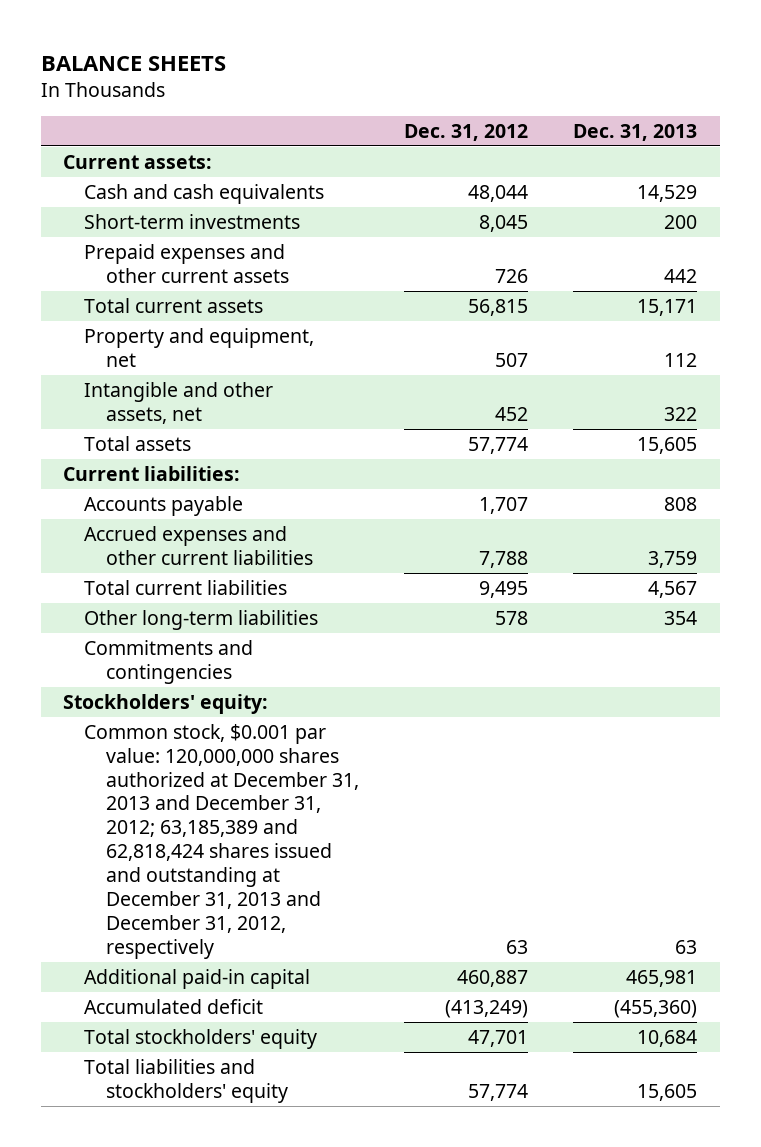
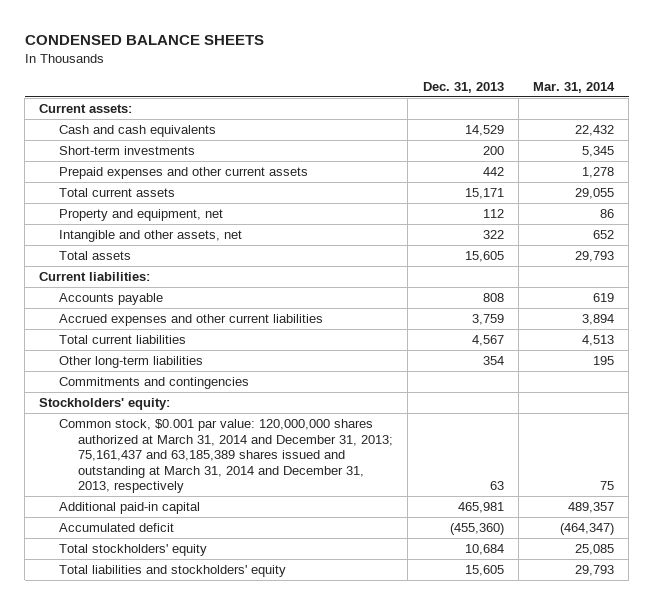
[40,55,226,71] BALANCE SHEETS -> [24,34,264,45] CONDENSED BALANCE SHEETS
[403,123,528,141] Dec. 31, 2012 -> none
none -> [532,81,615,93] Mar. 31, 2014
[84,723,359,959] Common stock, $0.001 par value: 120,000,000 shares authorized at December 31, 2013 and December 31, 2012; 63,185,389 and 62,818,424 shares issued and outstanding at December 31, 2013 and December 31, 2012, respectively -> [58,418,394,494] Common stock, $0.001 par value: 120,000,000 shares authorized at March 31, 2014 and December 31, 2013; 75,161,437 and 63,185,389 shares issued and outstanding at March 31, 2014 and December 31, 2013, respectively

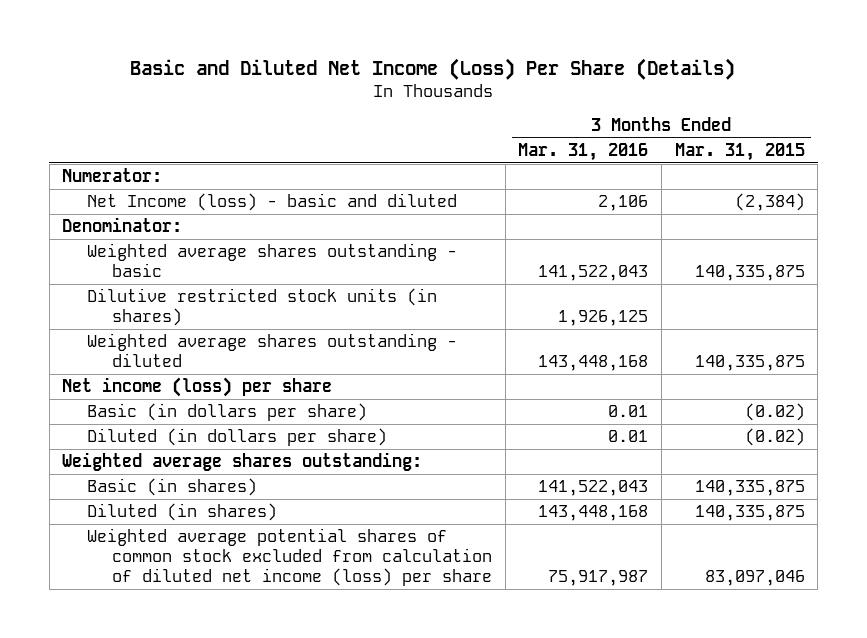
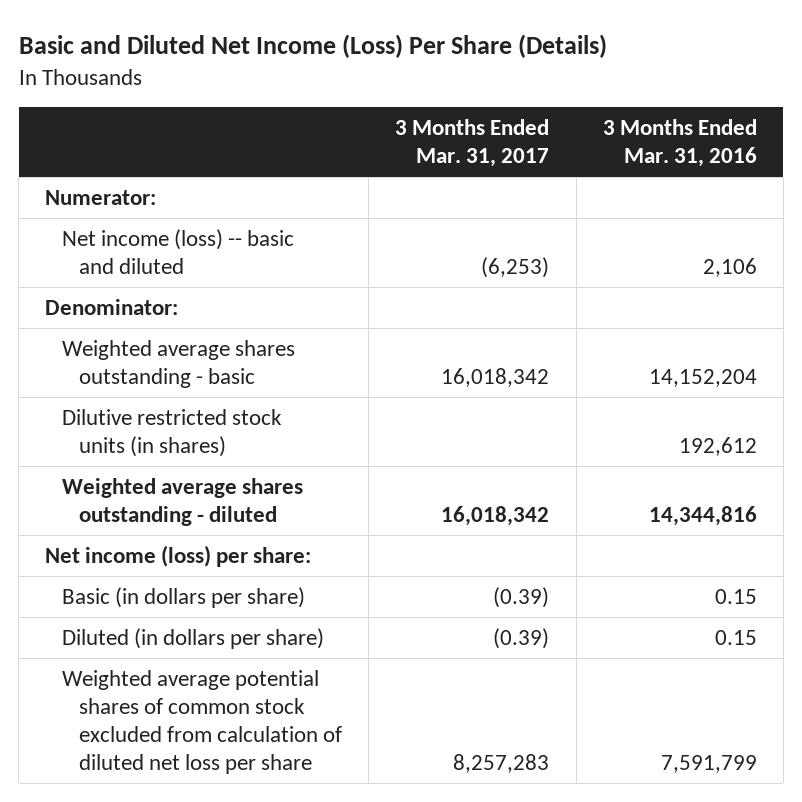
[674,142,805,161] Mar. 31, 2015 -> none
none -> [395,119,550,168] 3 Months Ended Mar. 31, 2017
[87,193,458,212] Net Income (loss) - basic and diluted -> [62,228,295,274] Net income (loss) -- basic and diluted
[62,452,423,472] Weighted average shares outstanding: -> none
[87,478,258,497] Basic (in shares) -> none
[87,503,278,522] Diluted (in shares) -> none
[538,265,649,282] 141,522,043 -> [648,368,757,387] 14,152,204
[558,310,649,327] 1,926,125 -> [678,436,757,456] 192,612
[538,355,649,372] 143,448,168 -> [648,505,757,526] 14,344,816
[62,377,333,398] Net income (loss) per share -> [45,544,312,567] Net income (loss) per share:
[608,405,649,418] 0.01 -> [714,588,757,604] 0.15
[608,430,649,443] 0.01 -> [714,629,757,645] 0.15
[87,528,493,587] Weighted average potential shares of common stock excluded from calculation of diluted net income (loss) per share -> [62,669,343,775] Weighted average potential shares of common stock excluded from calculation of diluted net loss per share
[548,570,649,587] 75,917,987 -> [660,755,757,774] 7,591,799

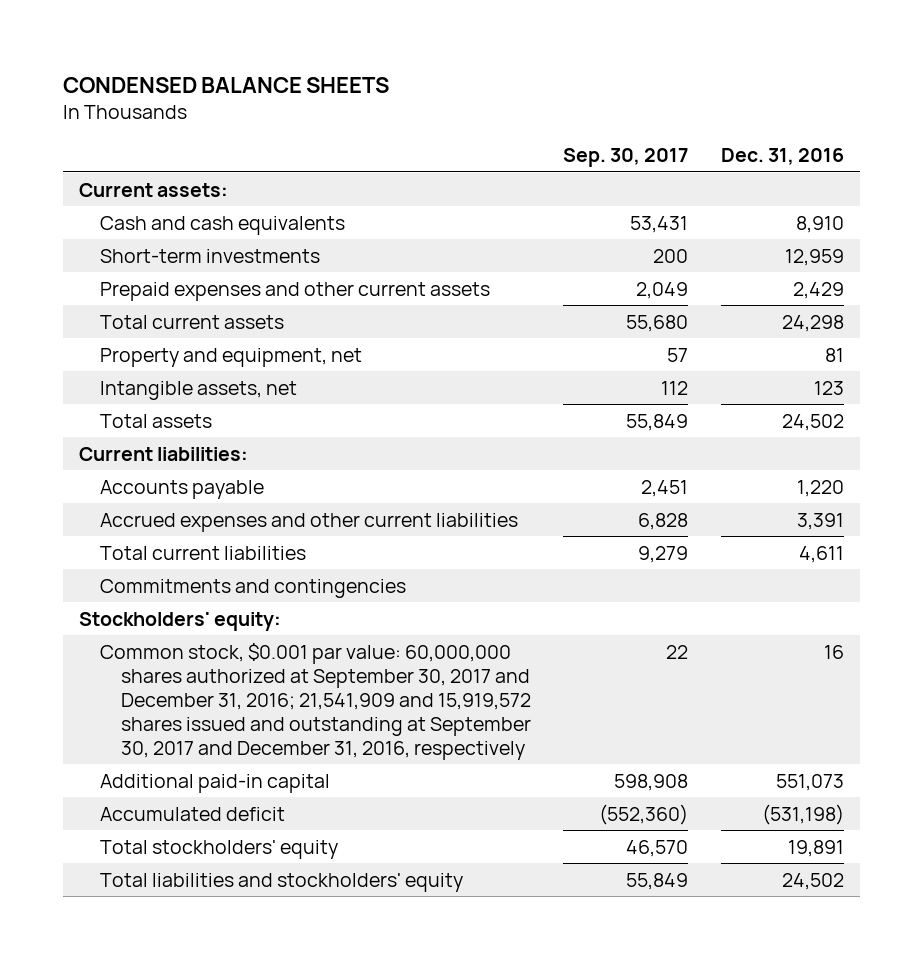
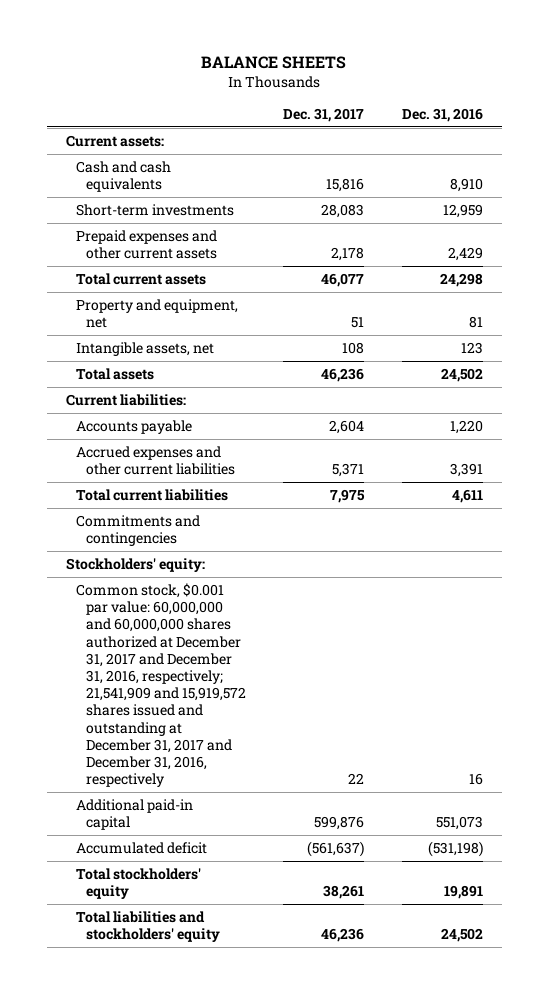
[63,77,390,94] CONDENSED BALANCE SHEETS -> [201,56,347,70] BALANCE SHEETS
[563,148,689,168] Sep. 30, 2017 -> none
none -> [283,107,365,122] Dec. 31, 2017
[100,642,531,760] Common stock, $0.001 par value: 60,000,000 shares authorized at September 30, 2017 and December 31, 2016; 21,541,909 and 15,919,572 shares issued and outstanding at September 30, 2017 and December 31, 2016, respectively -> [75,583,246,788] Common stock, $0.001 par value: 60,000,000 and 60,000,000 shares authorized at December 31, 2017 and December 31, 2016, respectively; 21,541,909 and 15,919,572 shares issued and outstanding at December 31, 2017 and December 31, 2016, respectively

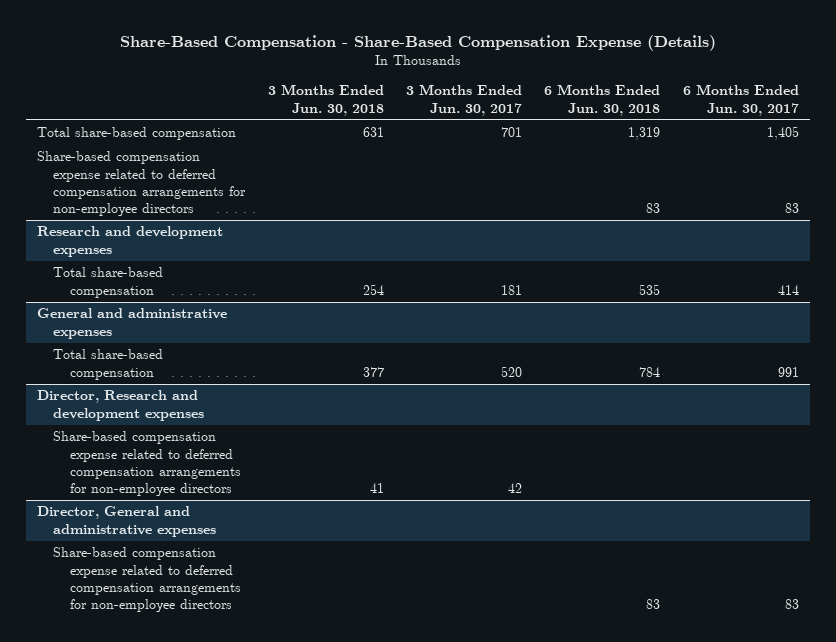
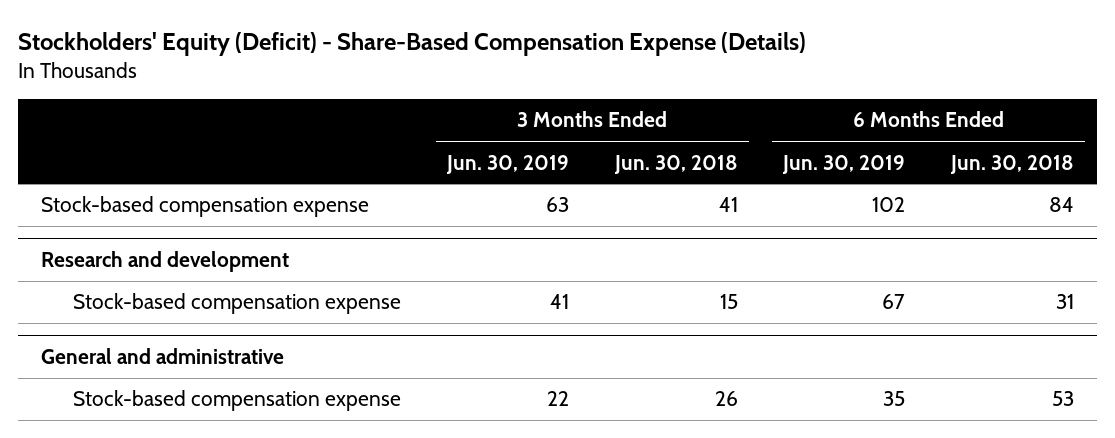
[119,34,716,51] Share-Based Compensation - Share-Based Compensation Expense (Details) -> [17,32,806,57] Stockholders' Equity (Deficit) - Share-Based Compensation Expense (Details)
[406,84,523,116] 3 Months Ended Jun. 30, 2017 -> none
[682,84,799,116] 6 Months Ended Jun. 30, 2017 -> none
none -> [446,154,570,174] Jun. 30, 2019
none -> [782,154,906,174] Jun. 30, 2019
[36,151,247,217] Share-based compensation expense related to deferred compensation arrangements for non-employee directors -> none
[36,390,205,421] Director, Research and development expenses -> none
[53,431,241,497] Share-based compensation expense related to deferred compensation arrangements for non-employee directors -> none
[36,506,217,537] Director, General and administrative expenses -> none
[53,547,241,613] Share-based compensation expense related to deferred compensation arrangements for non-employee directors -> none
[36,127,236,141] Total share-based compensation -> [40,196,369,218] Stock-based compensation expense
[362,127,384,138] 631 -> [718,197,738,213] 41
[628,127,661,141] 1,319 -> [1048,197,1074,213] 84
[36,226,223,257] Research and development expenses -> [40,251,289,273] Research and development
[53,267,164,298] Total share-based compensation -> [73,293,402,315] Stock-based compensation expense
[362,283,384,295] 254 -> [719,294,738,310] 15
[639,283,661,295] 535 -> [1055,294,1074,310] 31
[36,308,227,339] General and administrative expenses -> [40,348,284,365] General and administrative
[53,349,164,380] Total share-based compensation -> [73,390,402,412] Stock-based compensation expense
[362,366,384,377] 377 -> [714,391,738,407] 26
[639,366,661,377] 784 -> [1051,391,1074,407] 53

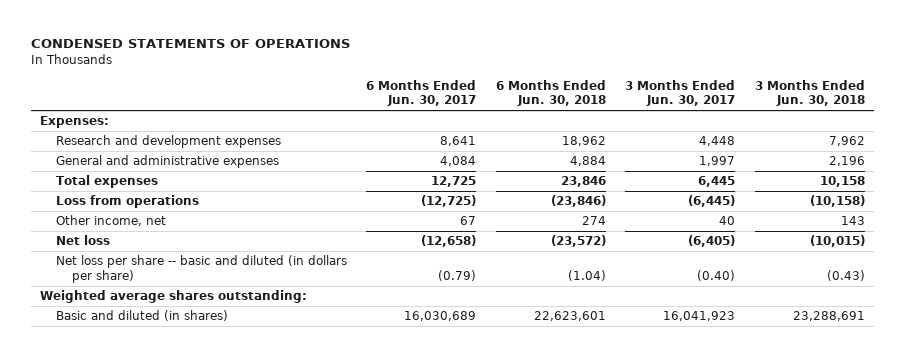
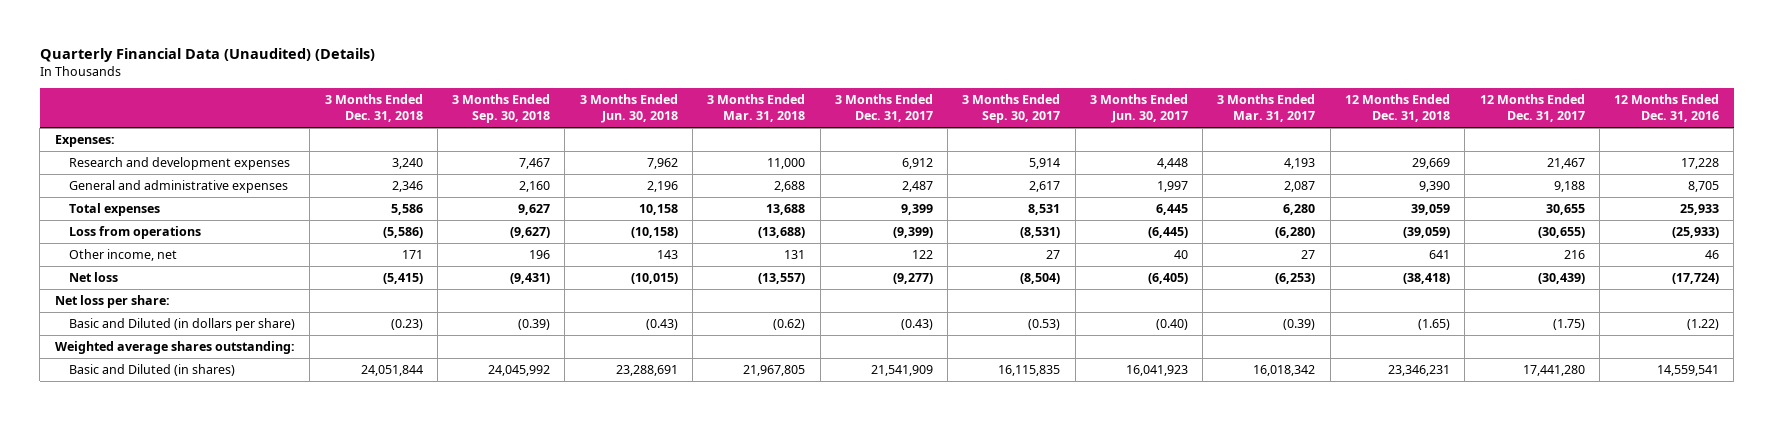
[30,39,350,49] CONDENSED STATEMENTS OF OPERATIONS -> [39,48,375,63] Quarterly Financial Data (Unaudited) (Details)
[366,79,477,107] 6 Months Ended Jun. 30, 2017 -> none
[495,79,606,107] 6 Months Ended Jun. 30, 2018 -> none
none -> [324,94,423,123] 3 Months Ended Dec. 31, 2018
none -> [452,94,551,124] 3 Months Ended Sep. 30, 2018
none -> [707,94,806,123] 3 Months Ended Mar. 31, 2018
none -> [834,94,933,123] 3 Months Ended Dec. 31, 2017
none -> [962,94,1061,124] 3 Months Ended Sep. 30, 2017
none -> [1217,94,1316,123] 3 Months Ended Mar. 31, 2017
none -> [1345,94,1451,123] 12 Months Ended Dec. 31, 2018
none -> [1479,94,1585,123] 12 Months Ended Dec. 31, 2017
none -> [1614,94,1720,123] 12 Months Ended Dec. 31, 2016
none -> [54,294,170,308] Net loss per share:
[56,255,348,284] Net loss per share -- basic and diluted (in dollars per share) -> [68,317,295,331] Basic and Diluted (in dollars per share)
[56,310,229,322] Basic and diluted (in shares) -> [68,363,235,376] Basic and Diluted (in shares)

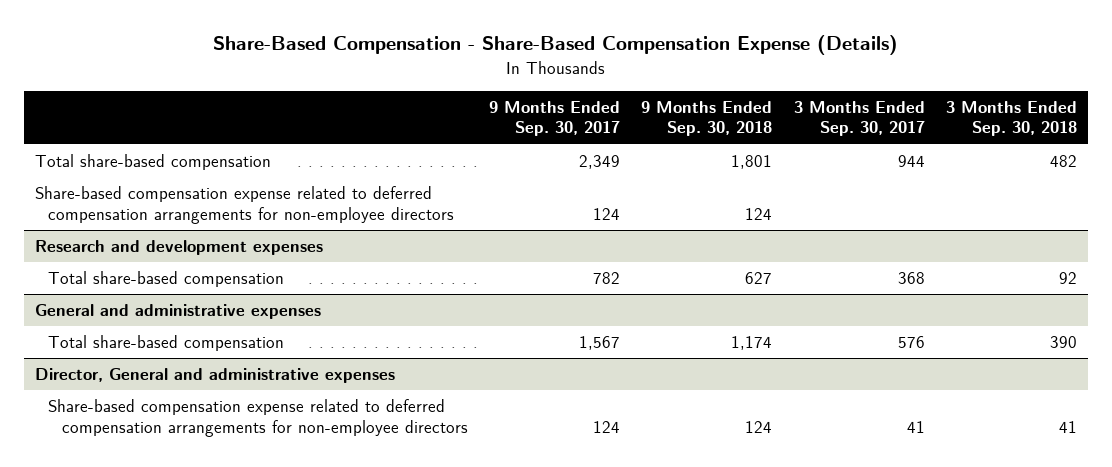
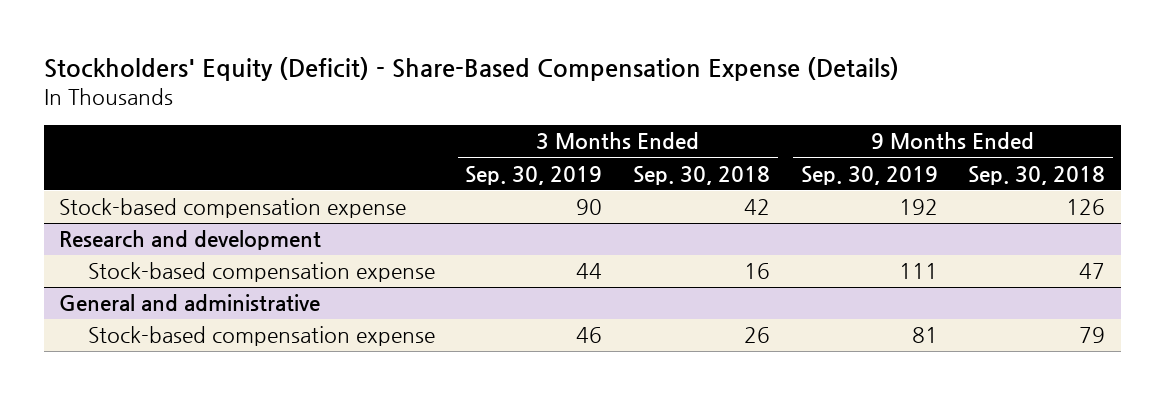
[212,35,898,56] Share-Based Compensation - Share-Based Compensation Expense (Details) -> [43,57,899,82] Stockholders' Equity (Deficit) - Share-Based Compensation Expense (Details)
[489,100,621,137] 9 Months Ended Sep. 30, 2017 -> none
[793,100,925,137] 3 Months Ended Sep. 30, 2017 -> none
none -> [465,165,603,185] Sep. 30, 2019
none -> [800,165,938,185] Sep. 30, 2019
[34,186,455,224] Share-based compensation expense related to deferred compensation arrangements for non-employee directors -> none
[34,368,395,384] Director, General and administrative expenses -> none
[48,399,468,437] Share-based compensation expense related to deferred compensation arrangements for non-employee directors -> none
[34,154,271,171] Total share-based compensation -> [58,198,406,219] Stock-based compensation expense
[731,155,773,170] 1,801 -> [1066,199,1106,216] 126
[1050,155,1078,168] 482 -> [744,199,771,216] 42
[34,240,323,256] Research and development expenses -> [58,230,321,251] Research and development
[48,271,285,288] Total share-based compensation -> [87,262,435,283] Stock-based compensation expense
[745,272,773,285] 627 -> [1079,263,1106,280] 47
[1059,272,1078,285] 92 -> [744,263,771,280] 16
[34,304,321,320] General and administrative expenses -> [58,294,320,312] General and administrative
[48,335,285,352] Total share-based compensation -> [87,326,435,347] Stock-based compensation expense
[731,336,773,351] 1,174 -> [1079,327,1106,344] 79
[1050,336,1078,349] 390 -> [744,327,771,344] 26

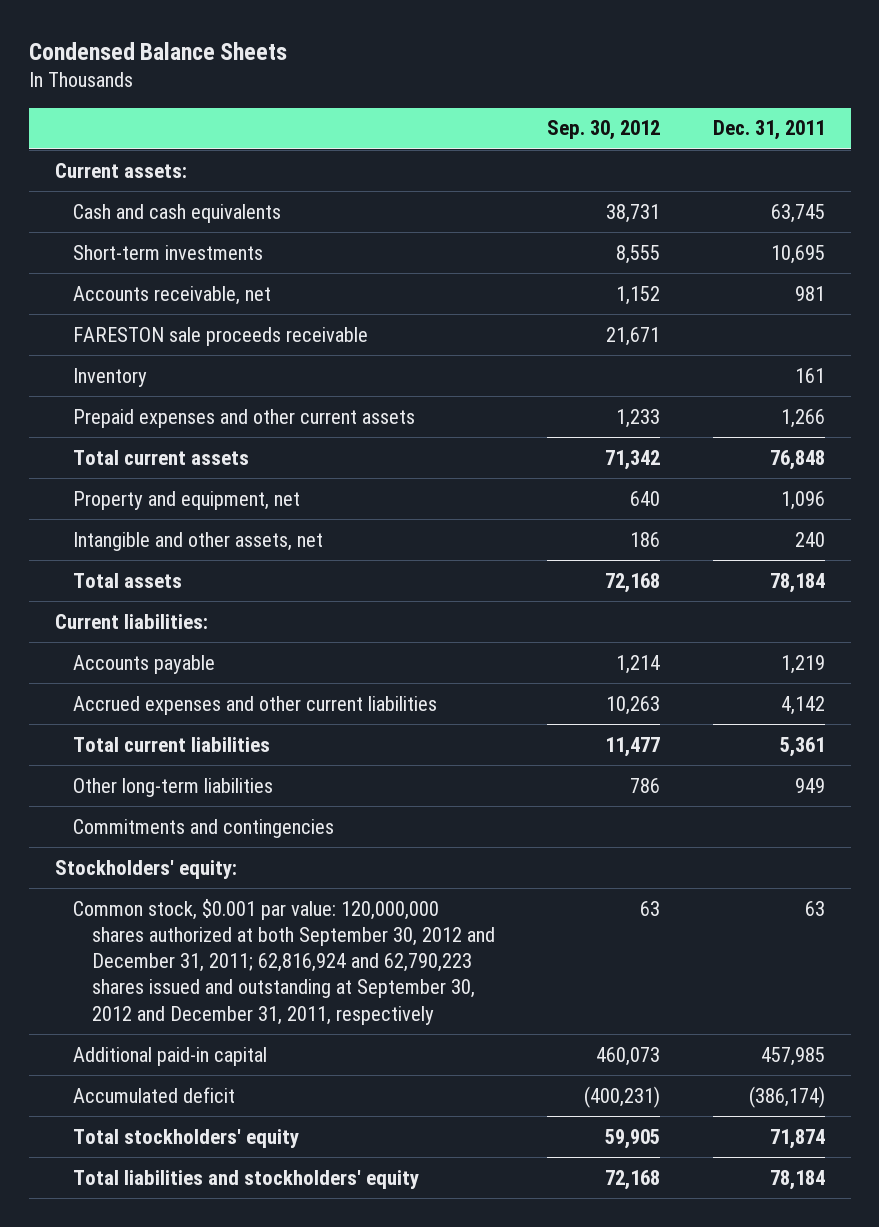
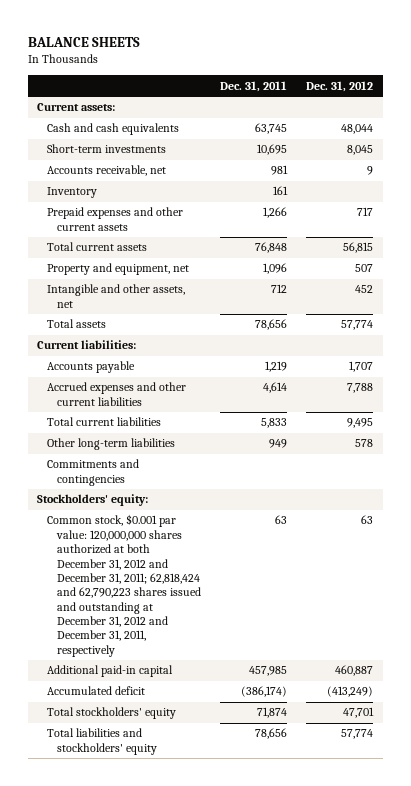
[28,42,287,61] Condensed Balance Sheets -> [27,36,140,47] BALANCE SHEETS
[547,120,661,141] Sep. 30, 2012 -> none
none -> [306,80,374,92] Dec. 31, 2012
[73,326,369,346] FARESTON sale proceeds receivable -> none
[794,531,825,547] 240 -> [270,284,287,294] 712
[769,572,825,593] 78,184 -> [254,319,287,331] 78,656
[780,695,825,715] 4,142 -> [262,382,287,394] 4,614
[779,736,825,757] 5,361 -> [260,418,287,429] 5,833
[73,898,495,1025] Common stock, $0.001 par value: 120,000,000 shares authorized at both September 30, 2012 and December 31, 2011; 62,816,924 and 62,790,223 shares issued and outstanding at September 30, 2012 and December 31, 2011, respectively -> [47,514,201,657] Common stock, $0.001 par value: 120,000,000 shares authorized at both December 31, 2012 and December 31, 2011; 62,818,424 and 62,790,223 shares issued and outstanding at December 31, 2012 and December 31, 2011, respectively
[769,1169,825,1190] 78,184 -> [254,728,287,740] 78,656

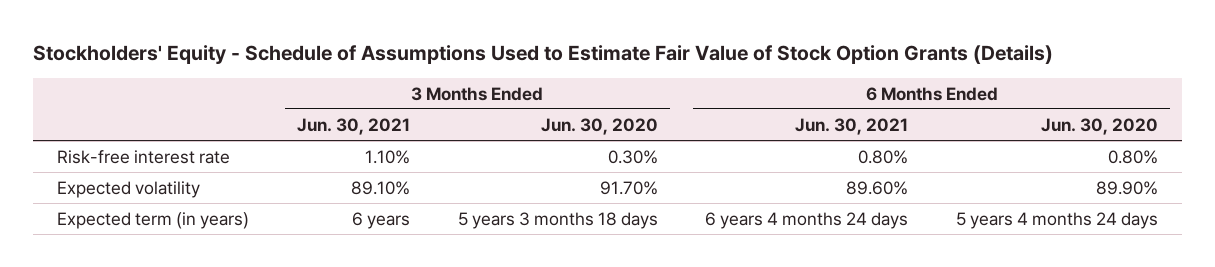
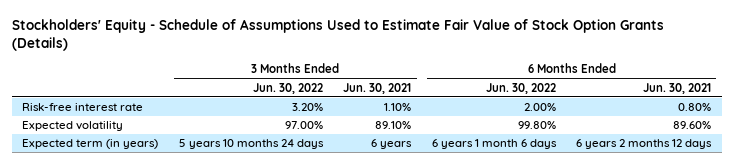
[540,117,658,135] Jun. 30, 2020 -> none
[1041,117,1159,135] Jun. 30, 2020 -> none
none -> [252,82,323,94] Jun. 30, 2022
none -> [485,82,556,94] Jun. 30, 2022
[705,211,909,229] 6 years 4 months 24 days -> [576,139,713,150] 6 years 2 months 12 days

